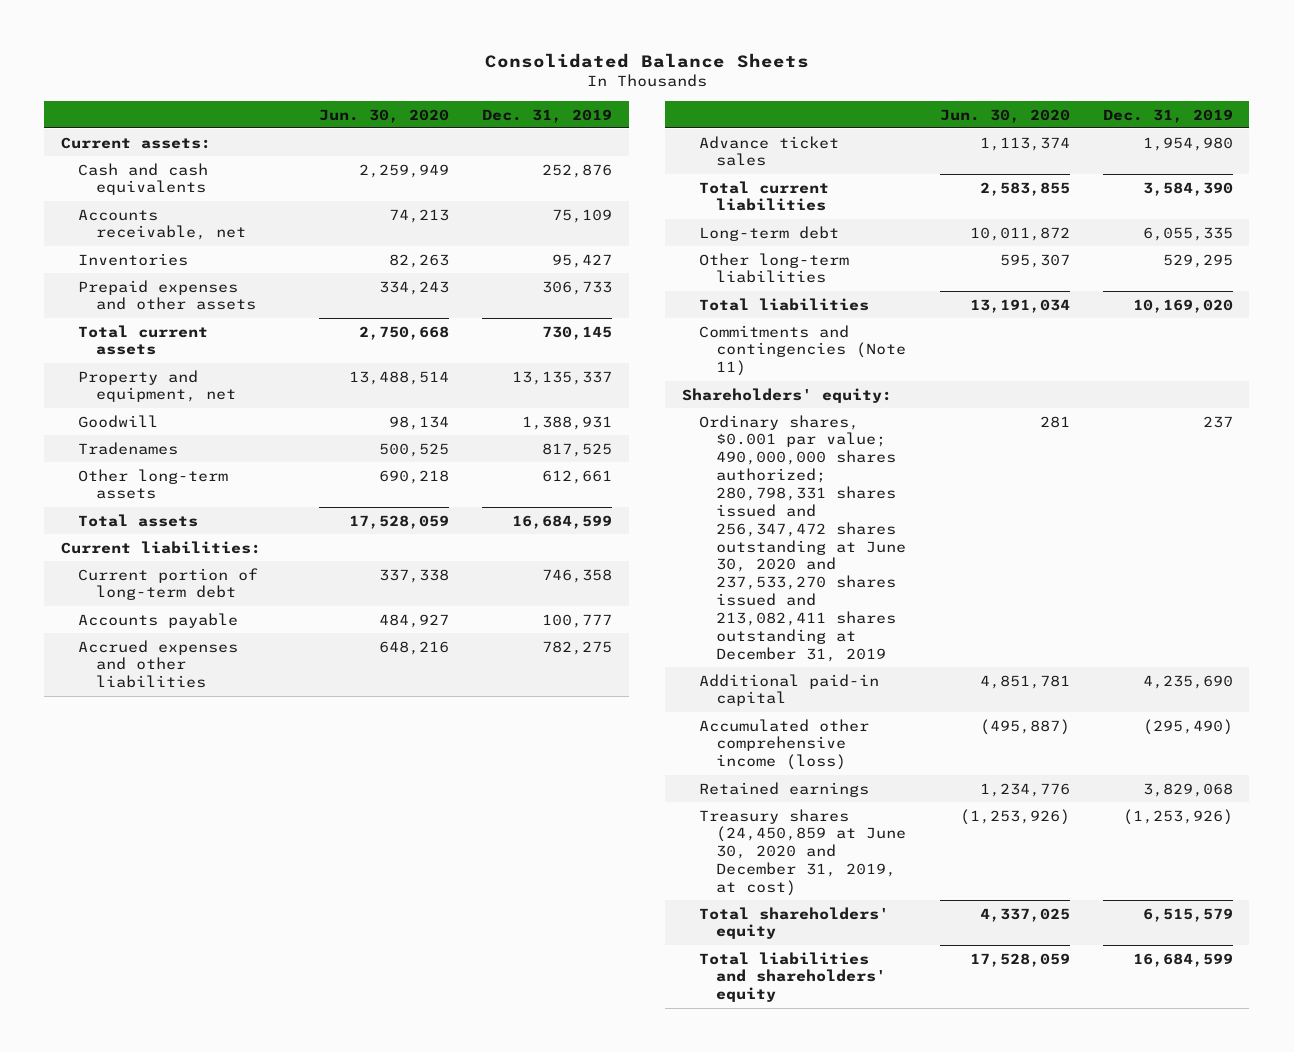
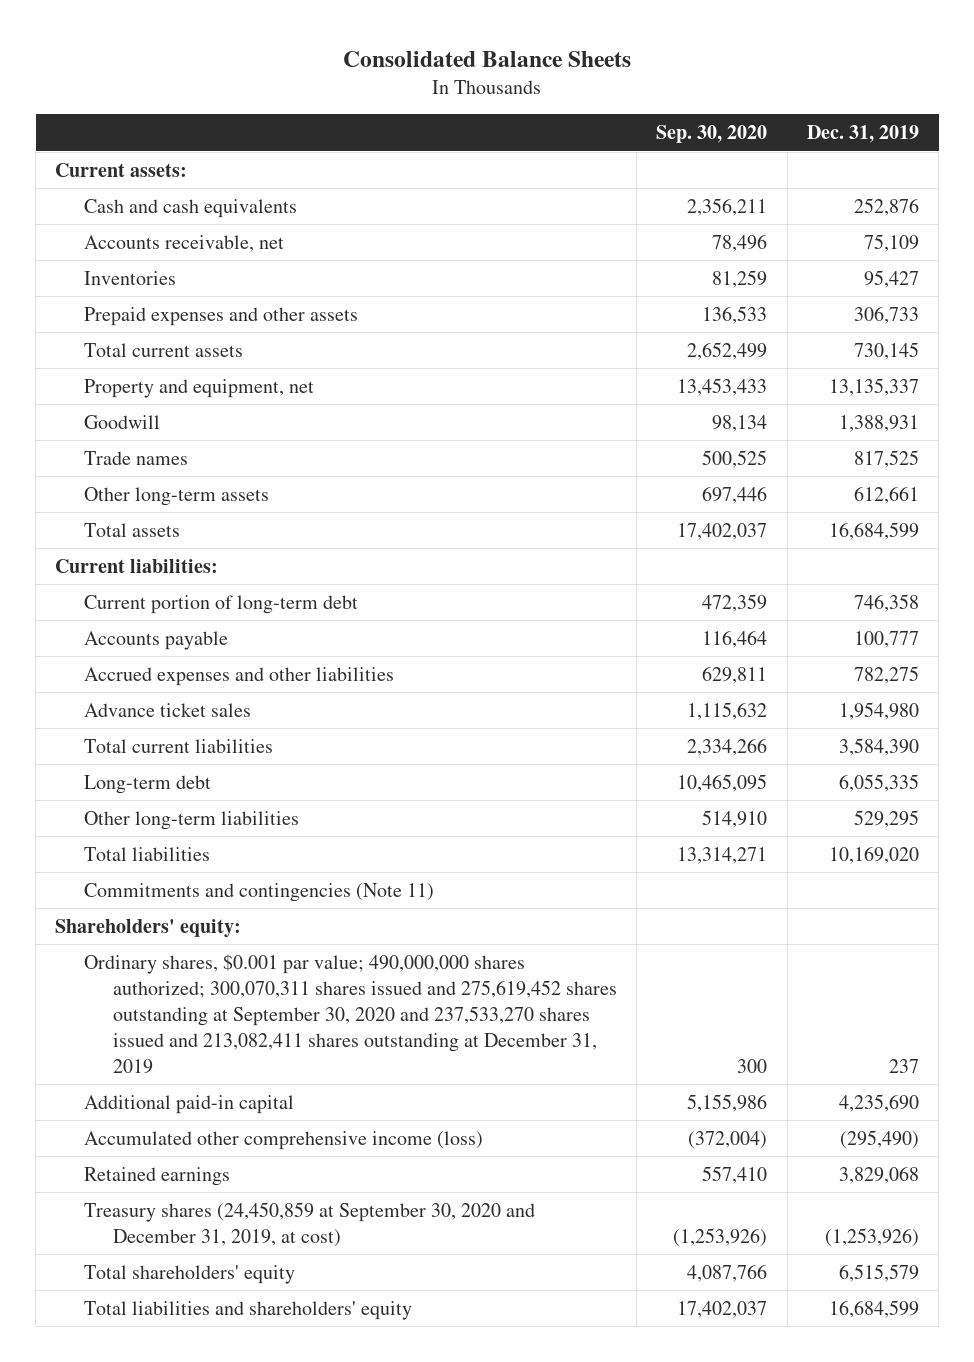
[318,108,449,123] Jun. 30, 2020 -> none
none -> [656,125,768,144] Sep. 30, 2020
[78,441,179,455] Tradenames -> [84,450,189,465] Trade names
[698,414,907,662] Ordinary shares, $0.001 par value; 490,000,000 shares authorized; 280,798,331 shares issued and 256,347,472 shares outstanding at June 30, 2020 and 237,533,270 shares issued and 213,082,411 shares outstanding at December 31, 2019 -> [84,953,617,1074] Ordinary shares, $0.001 par value; 490,000,000 shares authorized; 300,070,311 shares issued and 275,619,452 shares outstanding at September 30, 2020 and 237,533,270 shares issued and 213,082,411 shares outstanding at December 31, 2019
[698,808,907,896] Treasury shares (24,450,859 at June 30, 2020 and December 31, 2019, at cost) -> [84,1201,536,1247] Treasury shares (24,450,859 at September 30, 2020 and December 31, 2019, at cost)

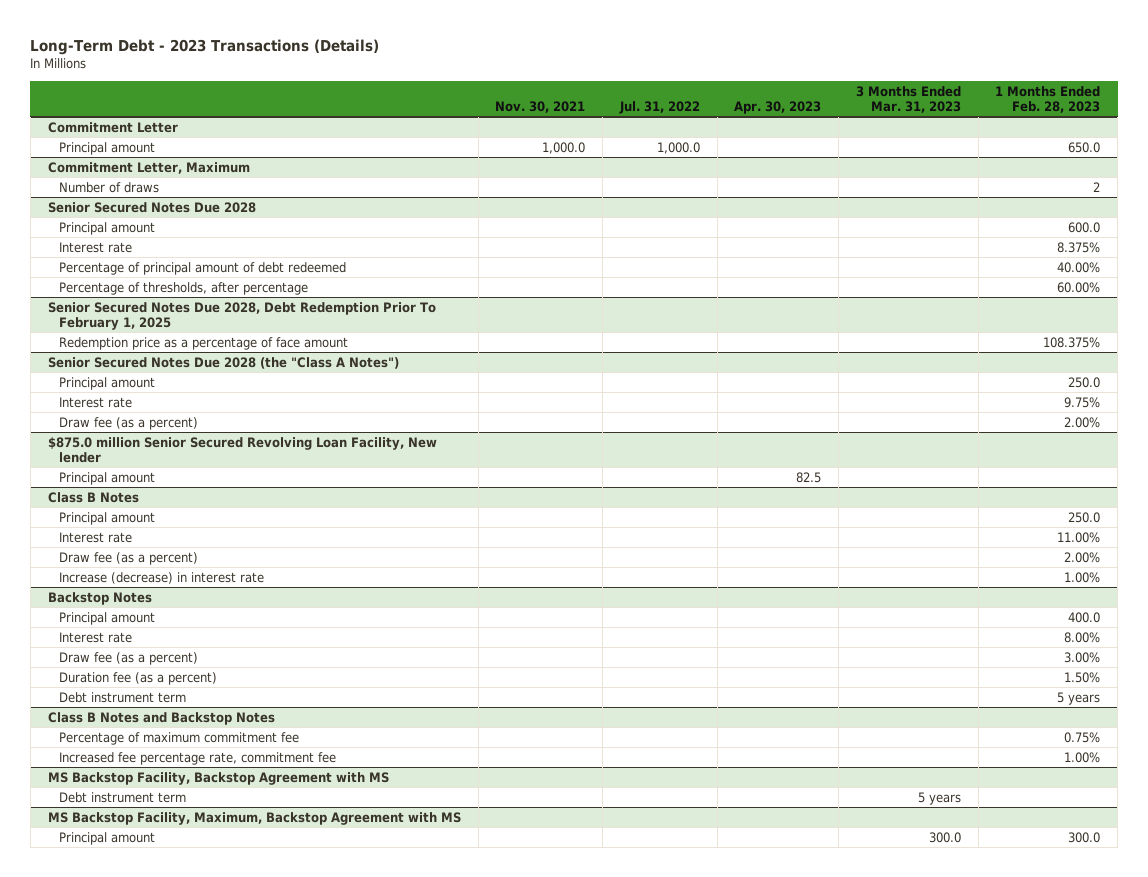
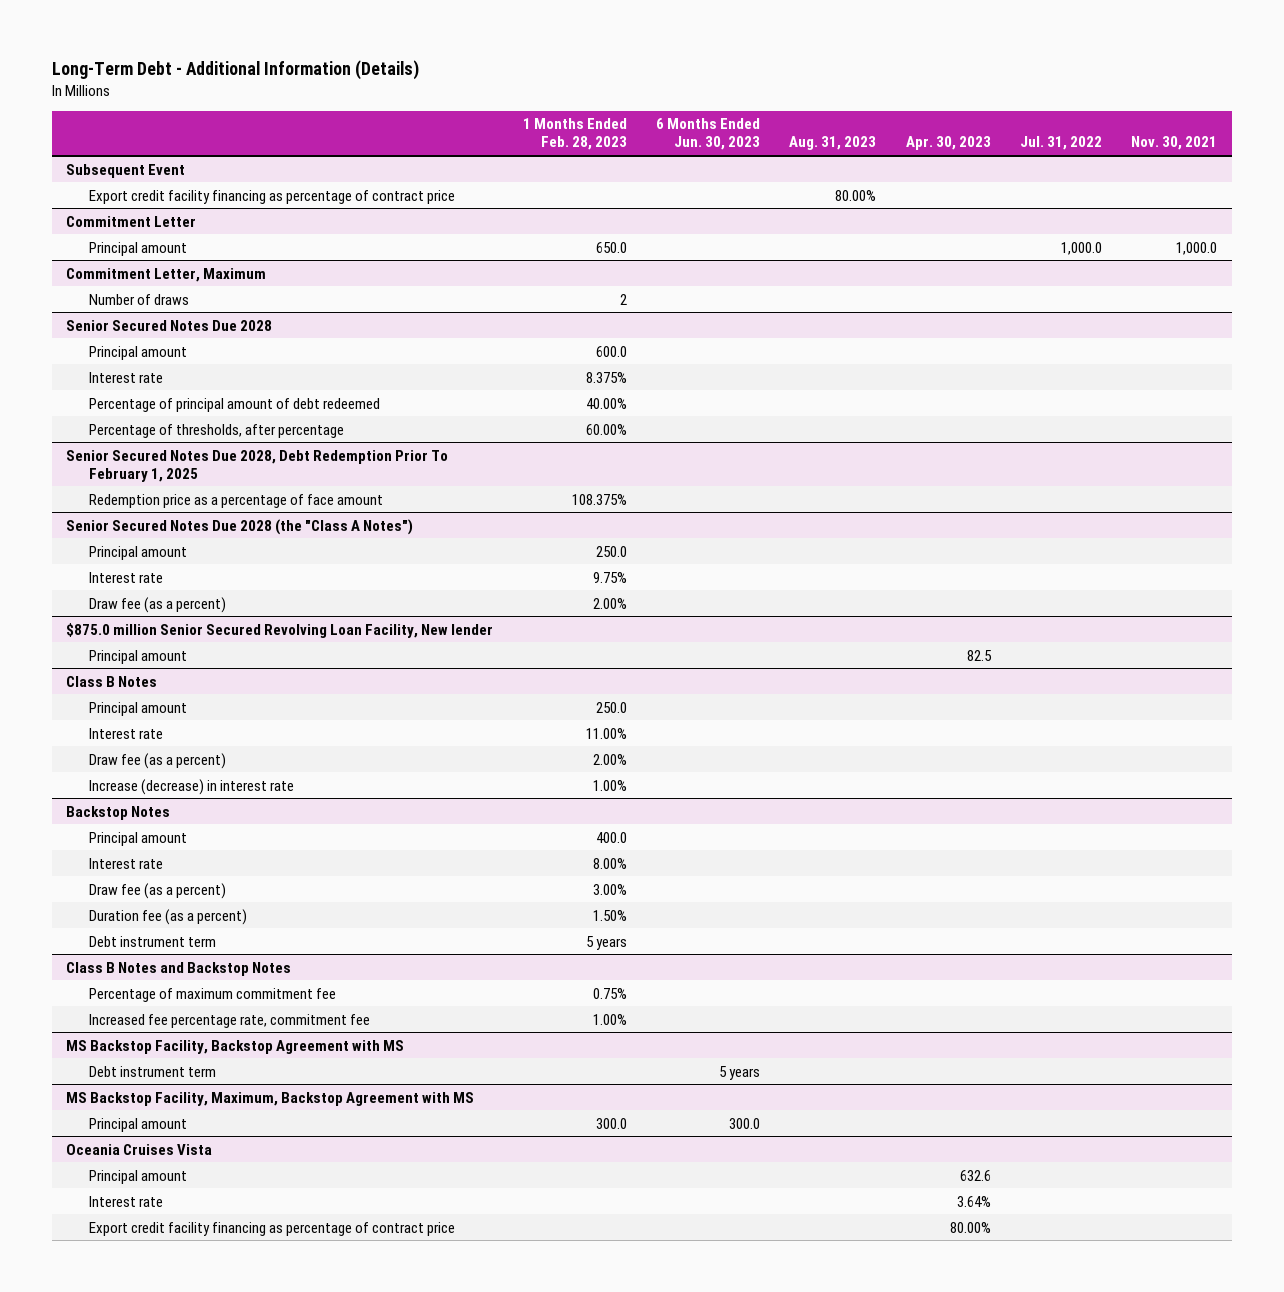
[30,38,380,55] Long-Term Debt - 2023 Transactions (Details) -> [51,60,419,81] Long-Term Debt - Additional Information (Details)
[855,85,961,113] 3 Months Ended Mar. 31, 2023 -> none
none -> [655,118,760,151] 6 Months Ended Jun. 30, 2023
none -> [789,136,877,151] Aug. 31, 2023
none -> [66,163,186,178] Subsequent Event
none -> [89,189,456,204] Export credit facility financing as percentage of contract price
none -> [66,1143,213,1155] Oceania Cruises Vista
none -> [89,1169,188,1184] Principal amount
none -> [89,1195,164,1207] Interest rate
none -> [89,1221,456,1236] Export credit facility financing as percentage of contract price

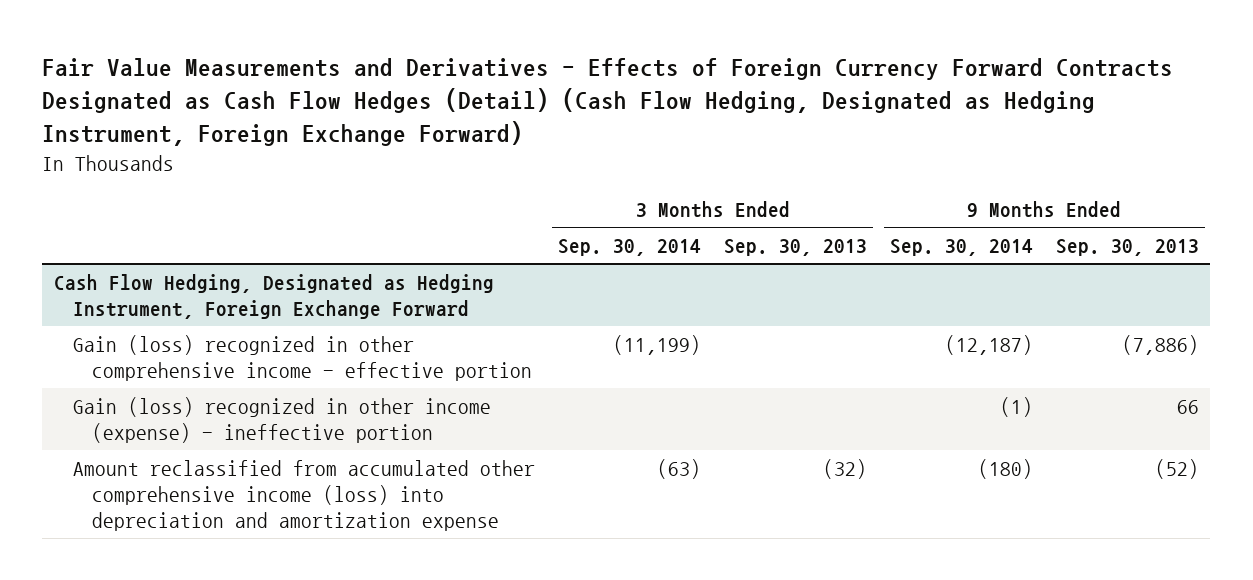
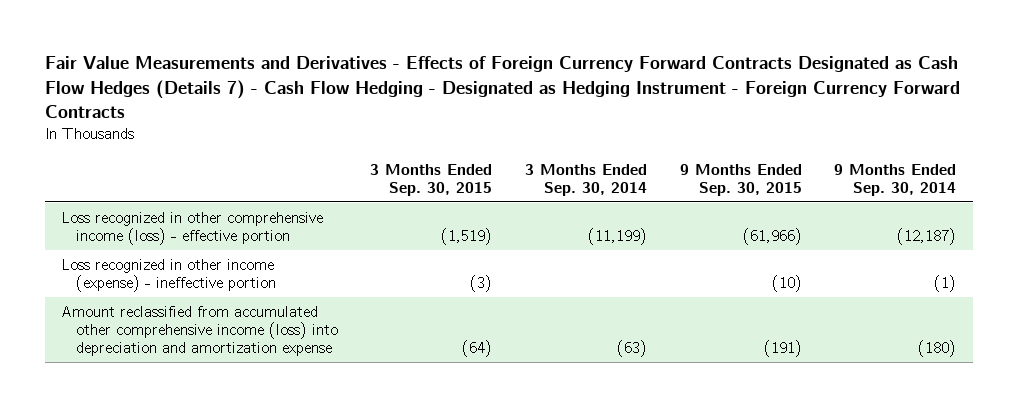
[42,58,1174,146] Fair Value Measurements and Derivatives - Effects of Foreign Currency Forward Contracts Designated as Cash Flow Hedges (Detail) (Cash Flow Hedging, Designated as Hedging Instrument, Foreign Exchange Forward) -> [45,56,961,119] Fair Value Measurements and Derivatives - Effects of Foreign Currency Forward Contracts Designated as Cash Flow Hedges (Details 7) - Cash Flow Hedging - Designated as Hedging Instrument - Foreign Currency Forward Contracts
[724,238,868,256] Sep. 30, 2013 -> none
[1055,238,1199,256] Sep. 30, 2013 -> none
none -> [370,163,493,196] 3 Months Ended Sep. 30, 2015
none -> [679,163,802,196] 9 Months Ended Sep. 30, 2015
[53,273,494,319] Cash Flow Hedging, Designated as Hedging Instrument, Foreign Exchange Forward -> none
[73,334,533,381] Gain (loss) recognized in other comprehensive income - effective portion -> [61,211,324,245] Loss recognized in other comprehensive income (loss) - effective portion
[73,396,492,443] Gain (loss) recognized in other income (expense) - ineffective portion -> [61,258,276,292] Loss recognized in other income (expense) - ineffective portion

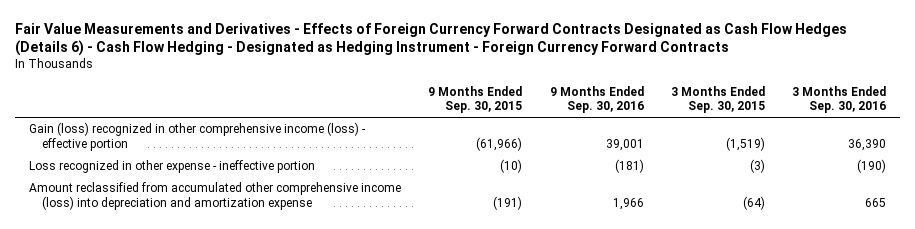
[45,56,961,119] Fair Value Measurements and Derivatives - Effects of Foreign Currency Forward Contracts Designated as Cash Flow Hedges (Details 7) - Cash Flow Hedging - Designated as Hedging Instrument - Foreign Currency Forward Contracts -> [15,22,848,57] Fair Value Measurements and Derivatives - Effects of Foreign Currency Forward Contracts Designated as Cash Flow Hedges (Details 6) - Cash Flow Hedging - Designated as Hedging Instrument - Foreign Currency Forward Contracts
[525,163,648,196] 3 Months Ended Sep. 30, 2014 -> none
[834,163,957,196] 9 Months Ended Sep. 30, 2014 -> none
none -> [549,85,644,114] 9 Months Ended Sep. 30, 2016
none -> [792,85,887,114] 3 Months Ended Sep. 30, 2016
[61,211,324,245] Loss recognized in other comprehensive income (loss) - effective portion -> [28,122,366,151] Gain (loss) recognized in other comprehensive income (loss) - effective portion
[61,258,276,292] Loss recognized in other income (expense) - ineffective portion -> [28,160,315,174] Loss recognized in other expense - ineffective portion

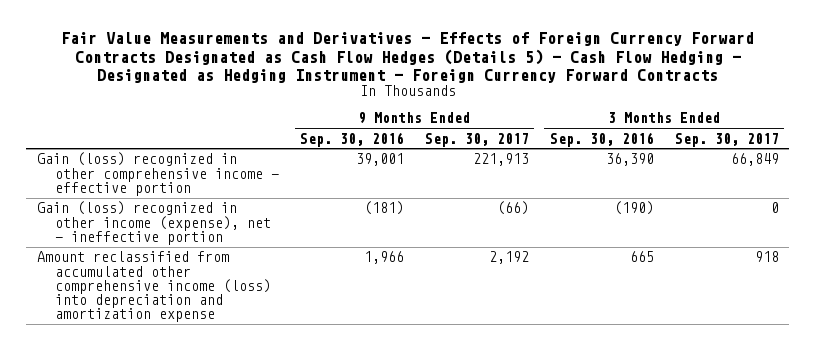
[15,22,848,57] Fair Value Measurements and Derivatives - Effects of Foreign Currency Forward Contracts Designated as Cash Flow Hedges (Details 6) - Cash Flow Hedging - Designated as Hedging Instrument - Foreign Currency Forward Contracts -> [60,32,754,83] Fair Value Measurements and Derivatives - Effects of Foreign Currency Forward Contracts Designated as Cash Flow Hedges (Details 5) - Cash Flow Hedging - Designated as Hedging Instrument - Foreign Currency Forward Contracts
[428,85,523,114] 9 Months Ended Sep. 30, 2015 -> none
[671,85,766,114] 3 Months Ended Sep. 30, 2015 -> none
none -> [424,132,529,147] Sep. 30, 2017
none -> [674,132,779,147] Sep. 30, 2017
[28,122,366,151] Gain (loss) recognized in other comprehensive income (loss) - effective portion -> [36,152,279,196] Gain (loss) recognized in other comprehensive income - effective portion
[28,160,315,174] Loss recognized in other expense - ineffective portion -> [36,201,271,245] Gain (loss) recognized in other income (expense), net - ineffective portion

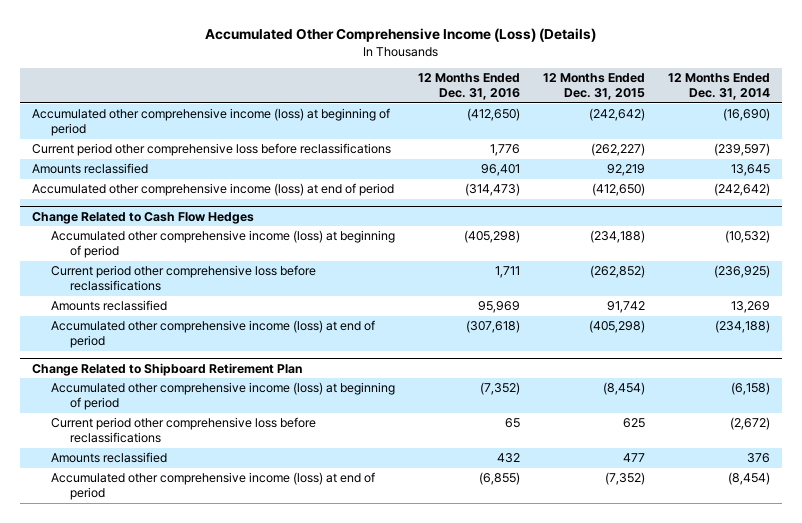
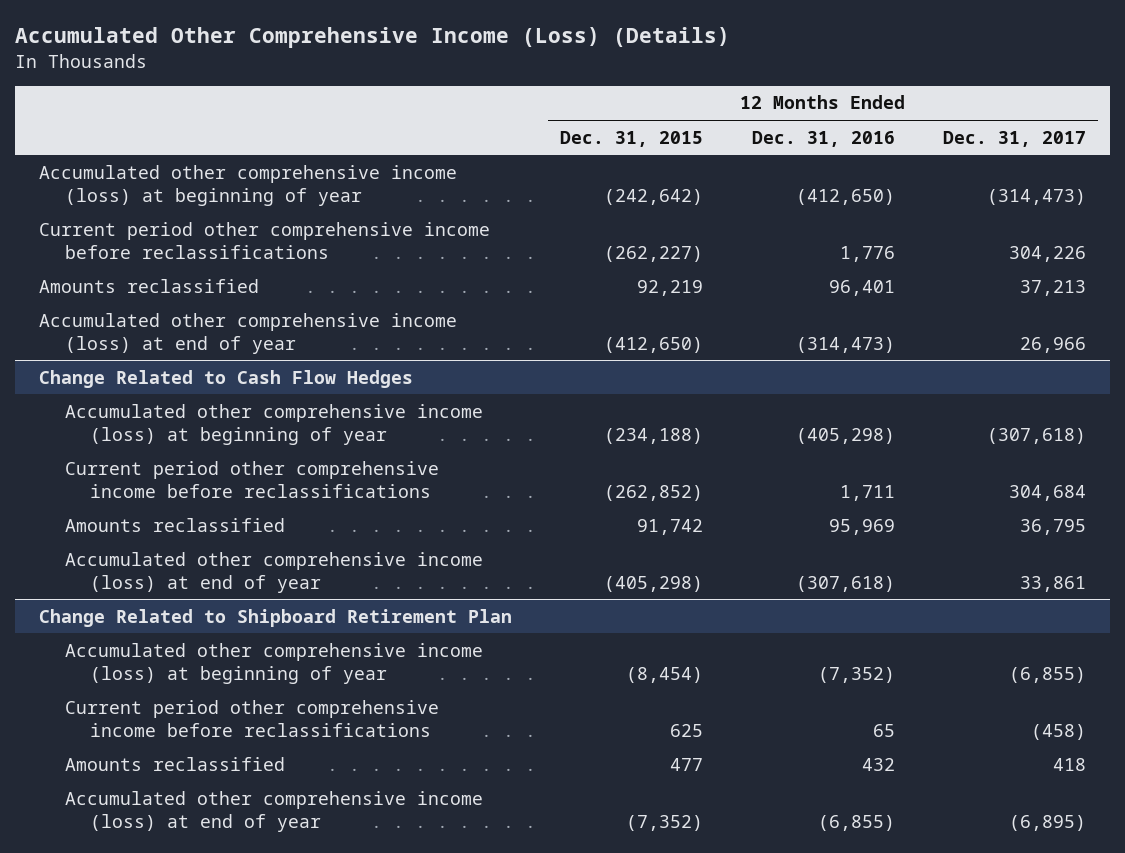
[668,73,771,101] 12 Months Ended Dec. 31, 2014 -> none
none -> [943,130,1087,147] Dec. 31, 2017
[31,108,390,137] Accumulated other comprehensive income (loss) at beginning of period -> [39,164,458,206] Accumulated other comprehensive income (loss) at beginning of year
[31,143,391,157] Current period other comprehensive loss before reclassifications -> [39,221,491,259] Current period other comprehensive income before reclassifications
[31,183,394,197] Accumulated other comprehensive income (loss) at end of period -> [39,312,458,354] Accumulated other comprehensive income (loss) at end of year
[50,230,395,259] Accumulated other comprehensive income (loss) at beginning of period -> [64,403,483,445] Accumulated other comprehensive income (loss) at beginning of year
[50,265,316,292] Current period other comprehensive loss before reclassifications -> [64,460,439,498] Current period other comprehensive income before reclassifications
[50,320,375,349] Accumulated other comprehensive income (loss) at end of period -> [64,551,483,593] Accumulated other comprehensive income (loss) at end of year
[50,382,395,411] Accumulated other comprehensive income (loss) at beginning of period -> [64,642,483,684] Accumulated other comprehensive income (loss) at beginning of year
[50,417,316,444] Current period other comprehensive loss before reclassifications -> [64,699,439,737] Current period other comprehensive income before reclassifications
[50,472,375,501] Accumulated other comprehensive income (loss) at end of period -> [64,790,483,832] Accumulated other comprehensive income (loss) at end of year

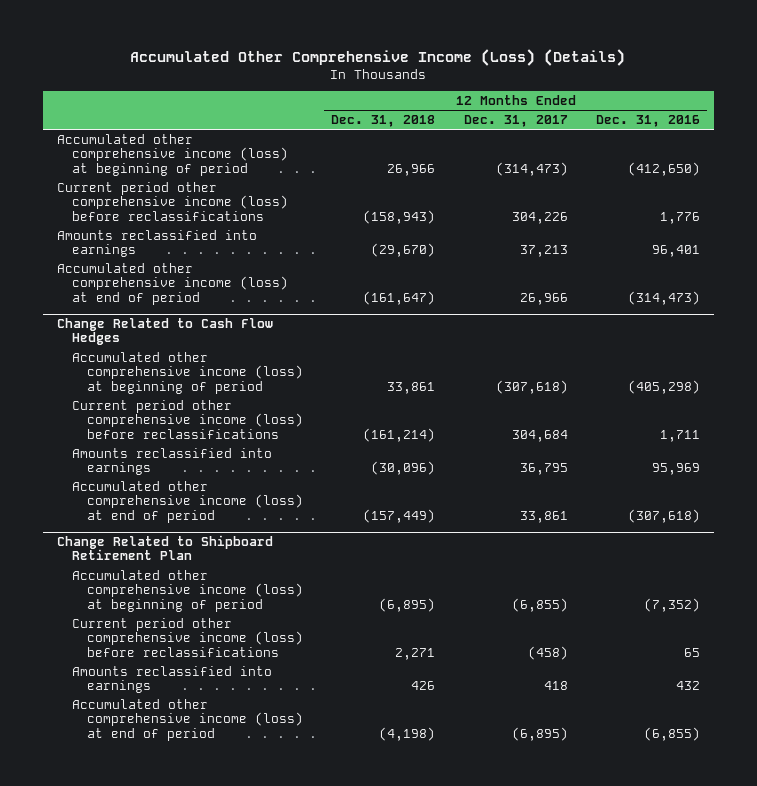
[560,130,704,147] Dec. 31, 2015 -> none
none -> [331,115,436,128] Dec. 31, 2018
[39,164,458,206] Accumulated other comprehensive income (loss) at beginning of year -> [56,133,288,176] Accumulated other comprehensive income (loss) at beginning of period
[39,221,491,259] Current period other comprehensive income before reclassifications -> [56,181,288,221] Current period other comprehensive income (loss) before reclassifications
[39,278,260,293] Amounts reclassified -> [56,229,257,258] Amounts reclassified into earnings
[39,312,458,354] Accumulated other comprehensive income (loss) at end of year -> [56,262,288,305] Accumulated other comprehensive income (loss) at end of period
[64,403,483,445] Accumulated other comprehensive income (loss) at beginning of year -> [71,351,304,394] Accumulated other comprehensive income (loss) at beginning of period
[64,460,439,498] Current period other comprehensive income before reclassifications -> [71,399,304,439] Current period other comprehensive income (loss) before reclassifications
[64,517,285,532] Amounts reclassified -> [71,447,272,476] Amounts reclassified into earnings
[64,551,483,593] Accumulated other comprehensive income (loss) at end of year -> [71,480,304,523] Accumulated other comprehensive income (loss) at end of period
[64,642,483,684] Accumulated other comprehensive income (loss) at beginning of year -> [71,569,304,612] Accumulated other comprehensive income (loss) at beginning of period
[64,699,439,737] Current period other comprehensive income before reclassifications -> [71,617,304,657] Current period other comprehensive income (loss) before reclassifications
[64,756,285,771] Amounts reclassified -> [71,665,272,694] Amounts reclassified into earnings
[64,790,483,832] Accumulated other comprehensive income (loss) at end of year -> [71,698,304,741] Accumulated other comprehensive income (loss) at end of period

